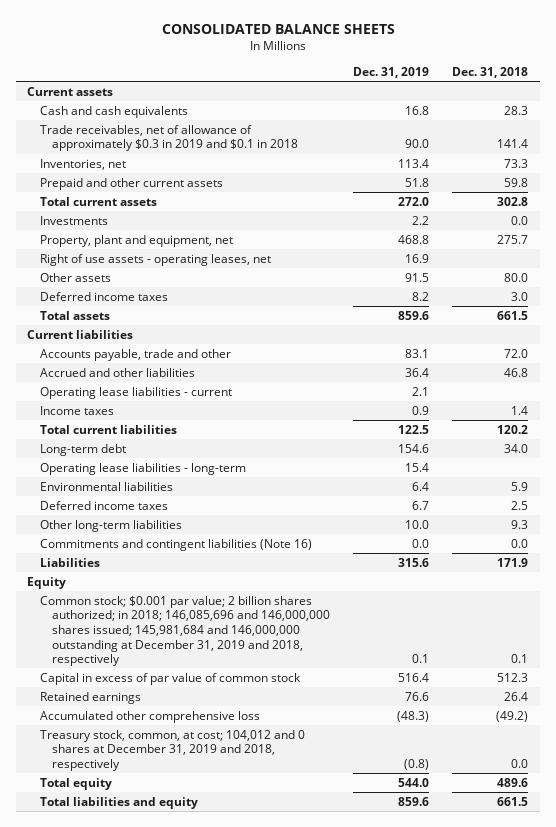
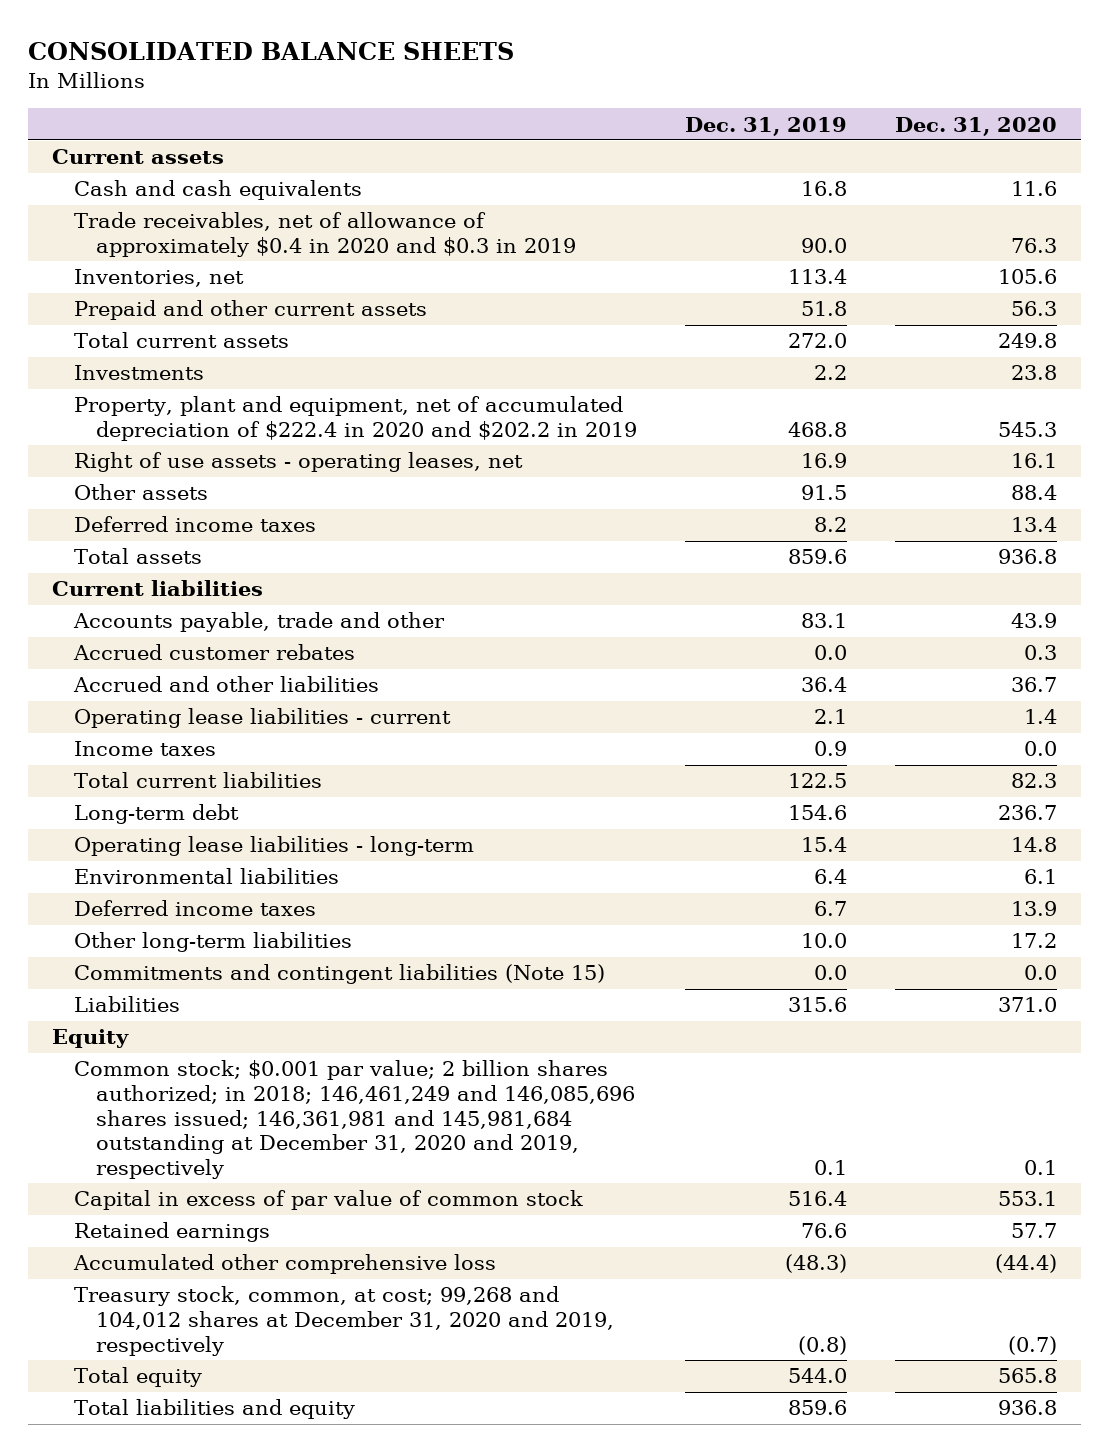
[452,67,529,79] Dec. 31, 2018 -> none
none -> [895,116,1058,136] Dec. 31, 2020
[39,124,299,152] Trade receivables, net of allowance of approximately $0.3 in 2019 and $0.1 in 2018 -> [74,212,577,257] Trade receivables, net of allowance of approximately $0.4 in 2020 and $0.3 in 2019
[39,234,233,247] Property, plant and equipment, net -> [74,396,638,441] Property, plant and equipment, net of accumulated depreciation of $222.4 in 2020 and $202.2 in 2019
none -> [73,644,356,661] Accrued customer rebates
[39,538,312,551] Commitments and contingent liabilities (Note 16) -> [74,964,606,985] Commitments and contingent liabilities (Note 15)
[39,595,331,667] Common stock; $0.001 par value; 2 billion shares authorized; in 2018; 146,085,696 and 146,000,000 shares issued; 145,981,684 and 146,000,000 outstanding at December 31, 2019 and 2018, respectively -> [74,1060,636,1180] Common stock; $0.001 par value; 2 billion shares authorized; in 2018; 146,461,249 and 146,085,696 shares issued; 146,361,981 and 145,981,684 outstanding at December 31, 2020 and 2019, respectively
[39,729,305,771] Treasury stock, common, at cost; 104,012 and 0 shares at December 31, 2019 and 2018, respectively -> [74,1286,615,1356] Treasury stock, common, at cost; 99,268 and 104,012 shares at December 31, 2020 and 2019, respectively

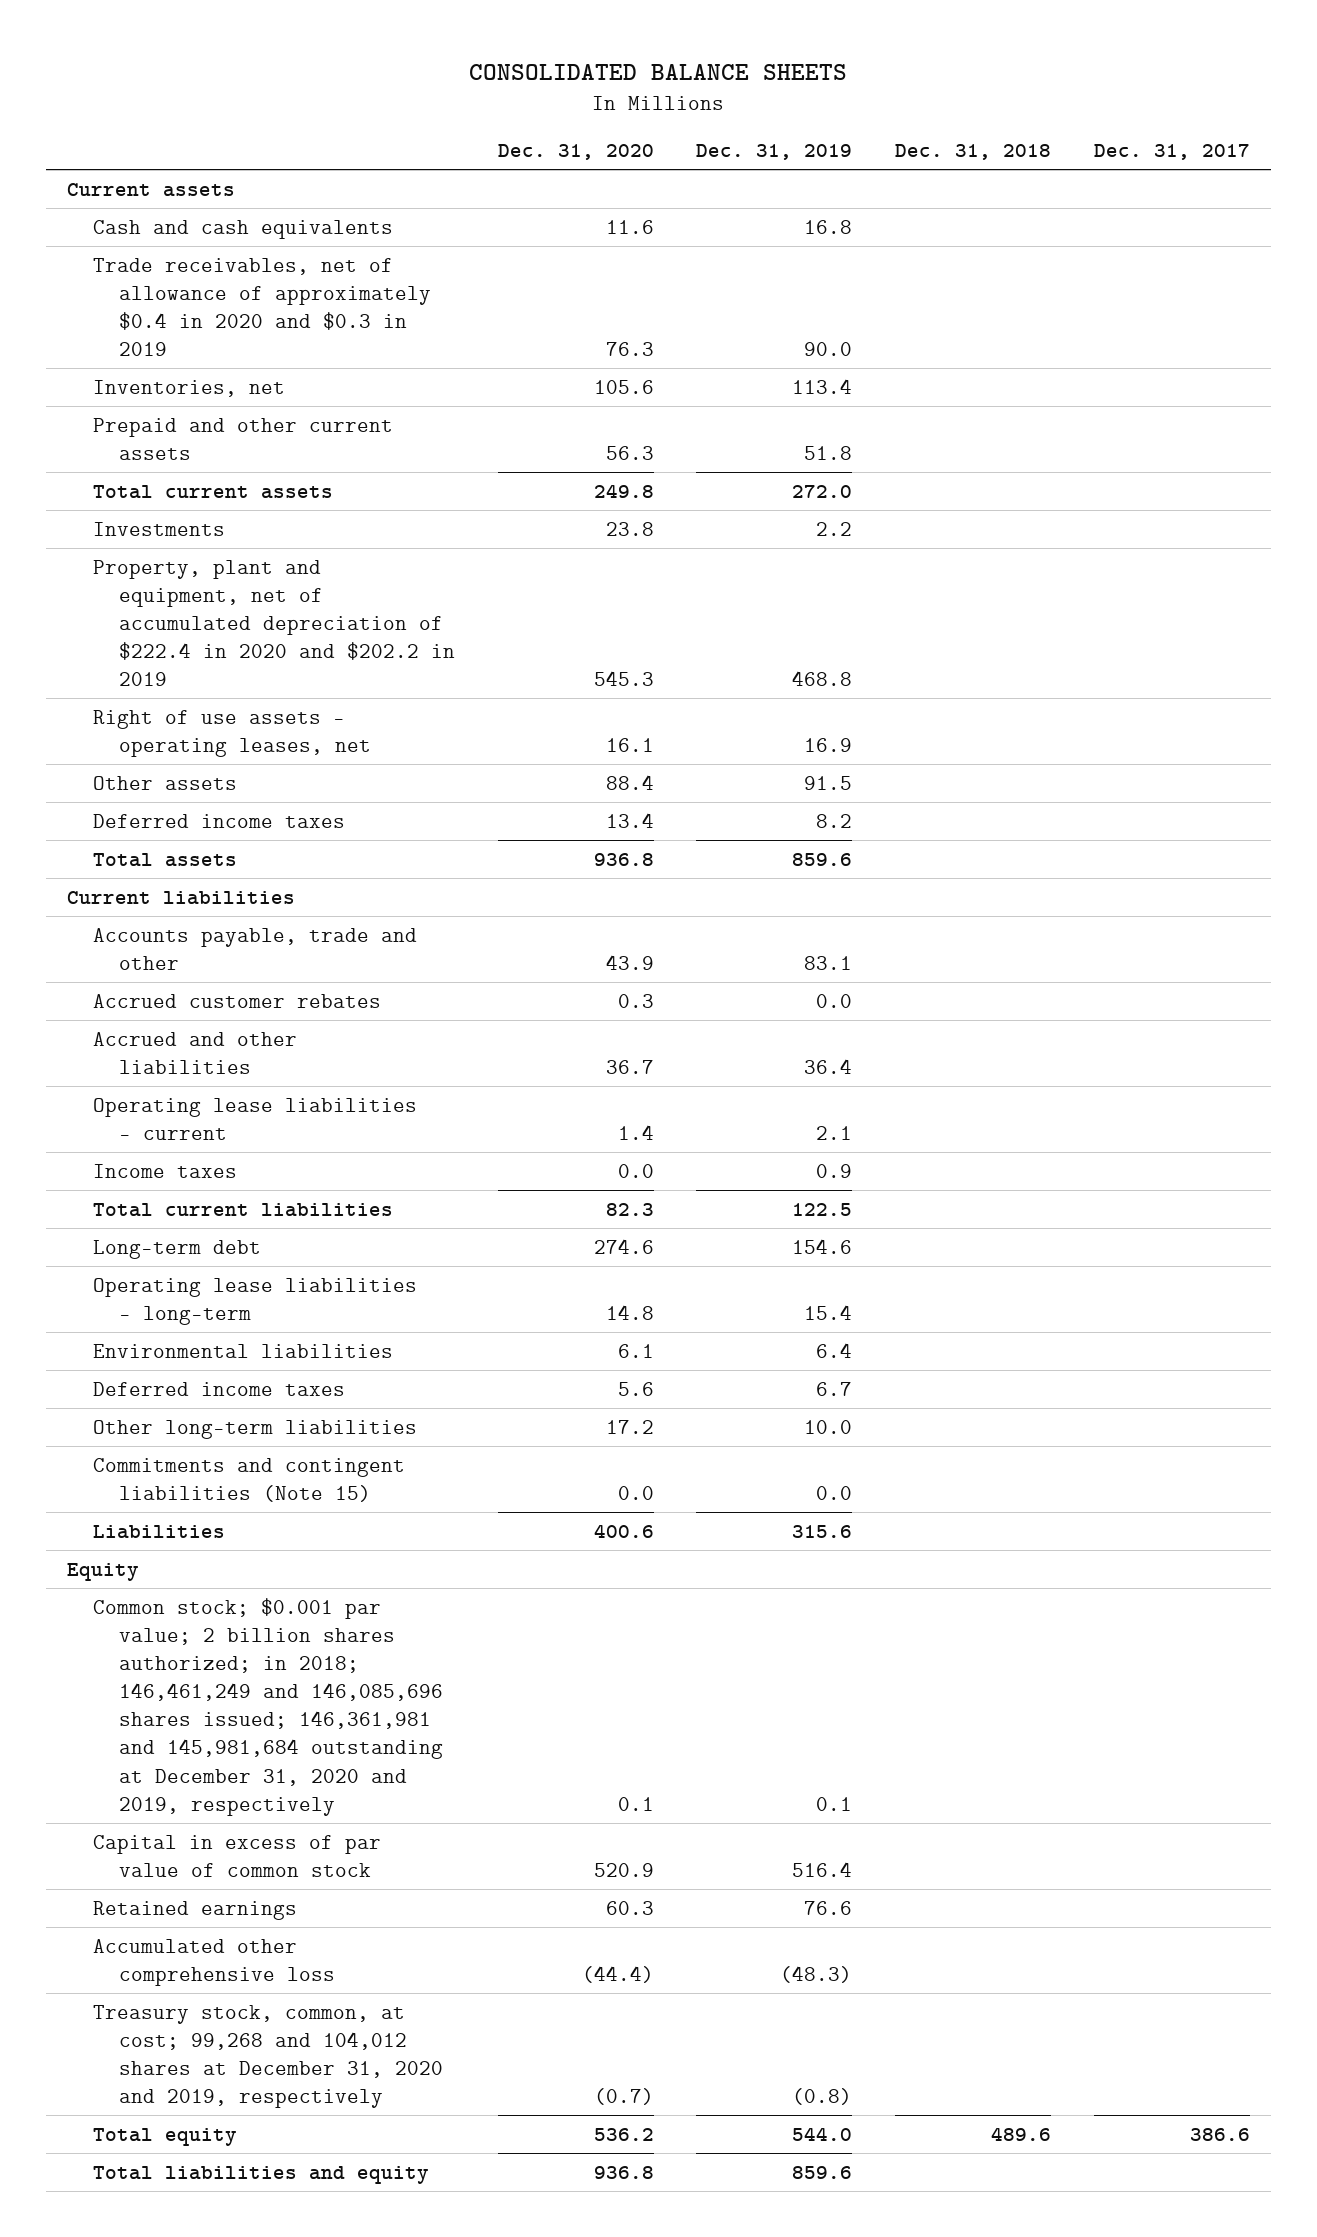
none -> [895,144,1052,161] Dec. 31, 2018
none -> [1093,144,1250,161] Dec. 31, 2017
[998,805,1058,821] 236.7 -> [593,1238,654,1254] 274.6
[1011,901,1058,917] 13.9 -> [617,1381,654,1396] 5.6
[998,997,1058,1013] 371.0 -> [593,1523,654,1538] 400.6
[998,1191,1058,1207] 553.1 -> [593,1862,654,1877] 520.9
[1011,1223,1058,1239] 57.7 -> [605,1900,654,1915] 60.3
[998,1368,1058,1384] 565.8 -> [593,2127,654,2141] 536.2

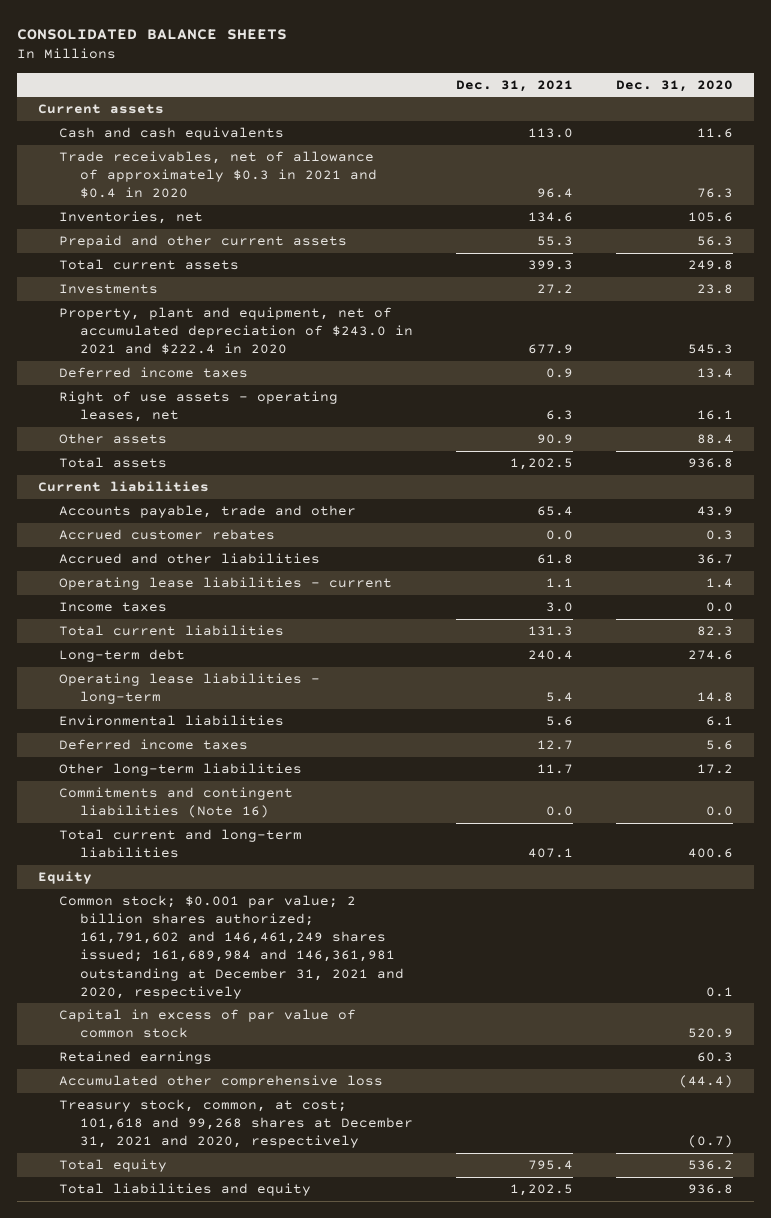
[696,144,853,161] Dec. 31, 2019 -> none
[895,144,1052,161] Dec. 31, 2018 -> none
[1093,144,1250,161] Dec. 31, 2017 -> none
none -> [455,79,573,92] Dec. 31, 2021
[93,257,432,357] Trade receivables, net of allowance of approximately $0.4 in 2020 and $0.3 in 2019 -> [59,151,378,199] Trade receivables, net of allowance of approximately $0.3 in 2021 and $0.4 in 2020
[93,559,456,687] Property, plant and equipment, net of accumulated depreciation of $222.4 in 2020 and $202.2 in 2019 -> [59,307,414,355] Property, plant and equipment, net of accumulated depreciation of $243.0 in 2021 and $222.4 in 2020
[93,813,346,828] Deferred income taxes -> [59,367,249,379] Deferred income taxes
[93,1457,406,1502] Commitments and contingent liabilities (Note 15) -> [59,787,294,819] Commitments and contingent liabilities (Note 16)
[93,1524,226,1539] Liabilities -> [59,829,303,859] Total current and long-term liabilities
[93,1597,444,1816] Common stock; $0.001 par value; 2 billion shares authorized; in 2018; 146,461,249 and 146,085,696 shares issued; 146,361,981 and 145,981,684 outstanding at December 31, 2020 and 2019, respectively -> [59,895,405,999] Common stock; $0.001 par value; 2 billion shares authorized; 161,791,602 and 146,461,249 shares issued; 161,689,984 and 146,361,981 outstanding at December 31, 2021 and 2020, respectively
[93,2004,444,2109] Treasury stock, common, at cost; 99,268 and 104,012 shares at December 31, 2020 and 2019, respectively -> [59,1099,414,1149] Treasury stock, common, at cost; 101,618 and 99,268 shares at December 31, 2021 and 2020, respectively

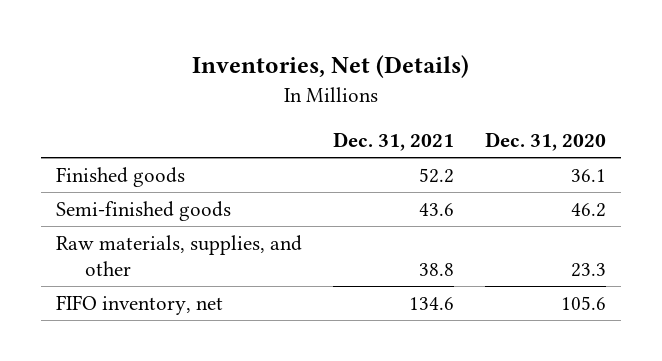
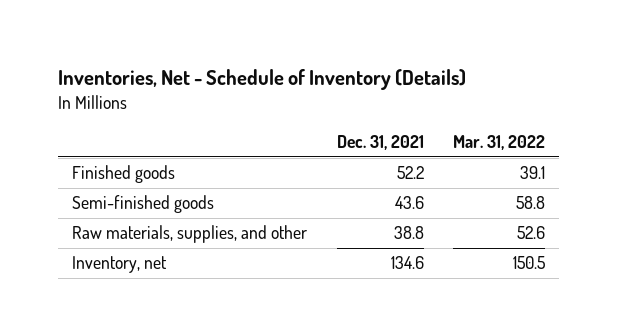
[191,55,469,79] Inventories, Net (Details) -> [57,69,466,91] Inventories, Net - Schedule of Inventory (Details)
[484,132,606,152] Dec. 31, 2020 -> none
none -> [452,135,545,151] Mar. 31, 2022
[56,294,224,315] FIFO inventory, net -> [72,256,168,274] Inventory, net

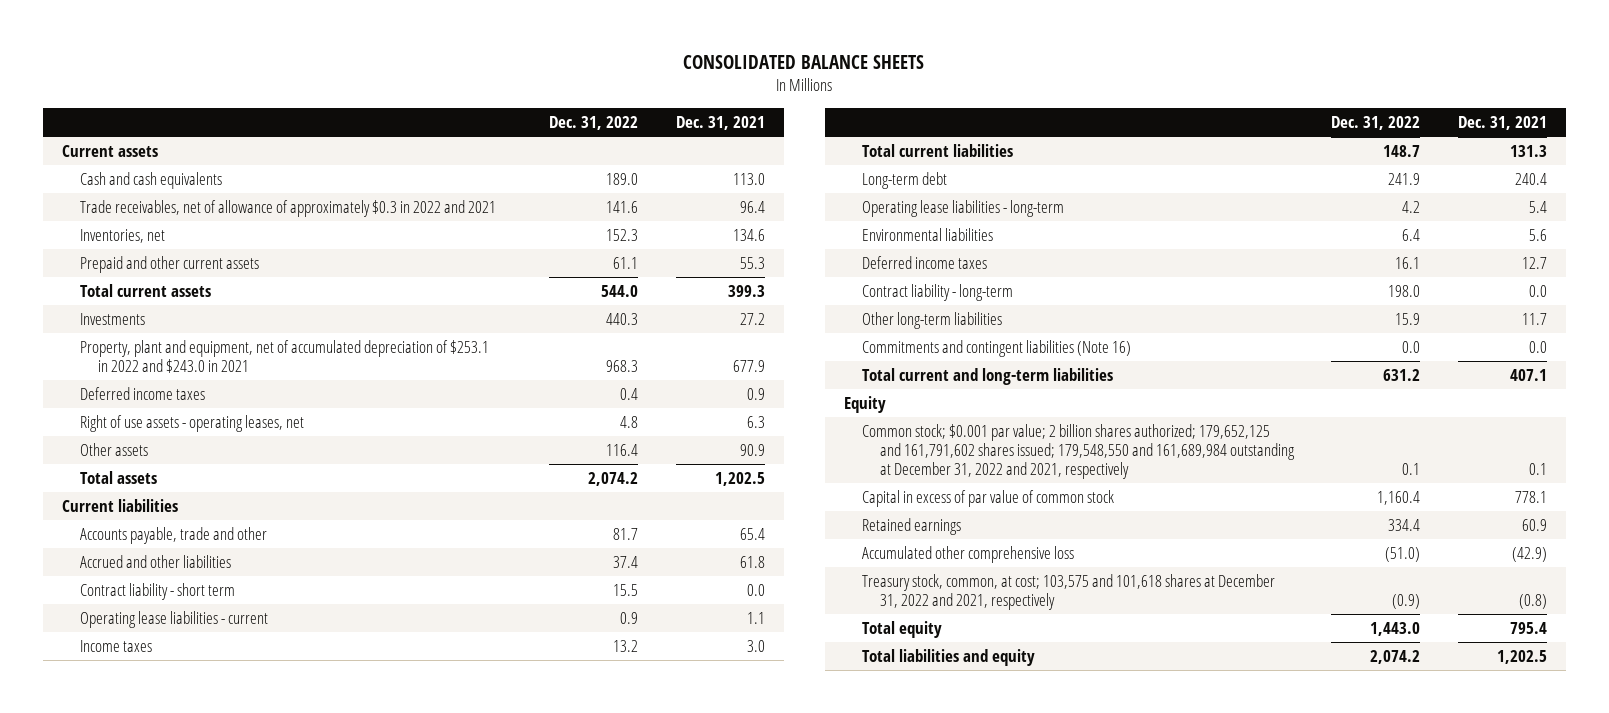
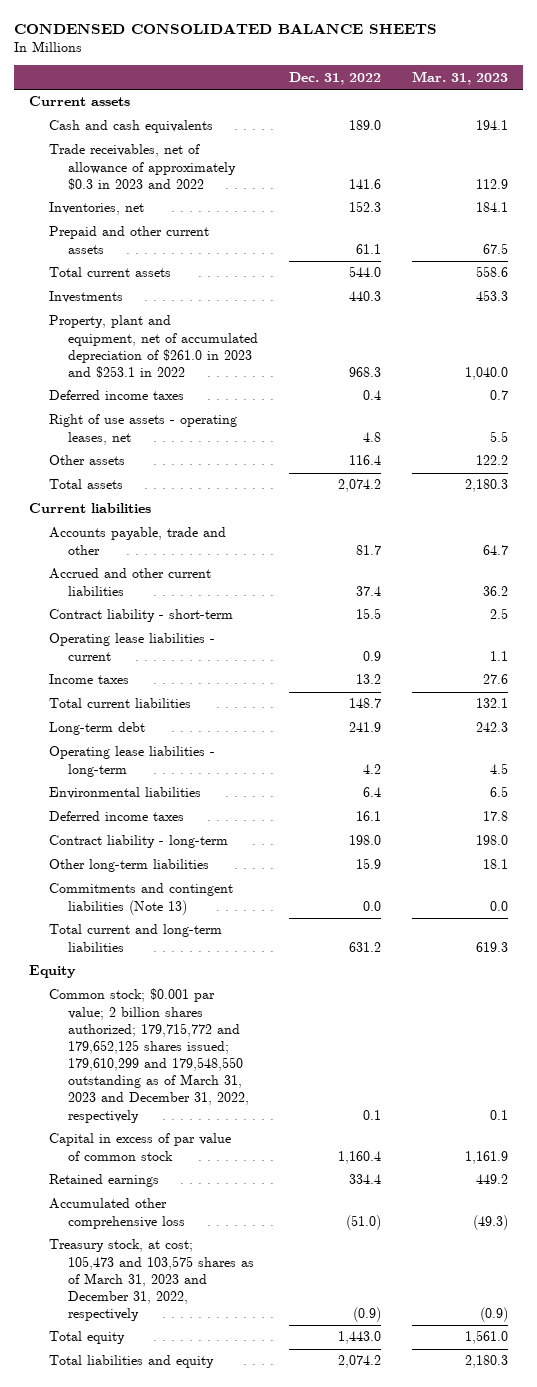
[683,54,925,69] CONSOLIDATED BALANCE SHEETS -> [13,23,437,35] CONDENSED CONSOLIDATED BALANCE SHEETS
[675,115,765,130] Dec. 31, 2021 -> none
none -> [411,70,508,85] Mar. 31, 2023
[79,200,496,218] Trade receivables, net of allowance of approximately $0.3 in 2022 and 2021 -> [48,144,237,190] Trade receivables, net of allowance of approximately $0.3 in 2023 and 2022
[79,340,489,374] Property, plant and equipment, net of accumulated depreciation of $253.1 in 2022 and $243.0 in 2021 -> [48,315,259,378] Property, plant and equipment, net of accumulated depreciation of $261.0 in 2023 and $253.1 in 2022
[79,555,231,569] Accrued and other liabilities -> [48,568,211,596] Accrued and other current liabilities
[79,583,235,601] Contract liability - short term -> [48,609,233,623] Contract liability - short-term
[861,340,1131,358] Commitments and contingent liabilities (Note 16) -> [48,883,233,915] Commitments and contingent liabilities (Note 13)
[861,424,1295,480] Common stock; $0.001 par value; 2 billion shares authorized; 179,652,125 and 161,791,602 shares issued; 179,548,550 and 161,689,984 outstanding at December 31, 2022 and 2021, respectively -> [48,988,250,1123] Common stock; $0.001 par value; 2 billion shares authorized; 179,715,772 and 179,652,125 shares issued; 179,610,299 and 179,548,550 outstanding as of March 31, 2023 and December 31, 2022, respectively
[861,574,1275,611] Treasury stock, common, at cost; 103,575 and 101,618 shares at December 31, 2022 and 2021, respectively -> [48,1239,255,1322] Treasury stock, at cost; 105,473 and 103,575 shares as of March 31, 2023 and December 31, 2022, respectively

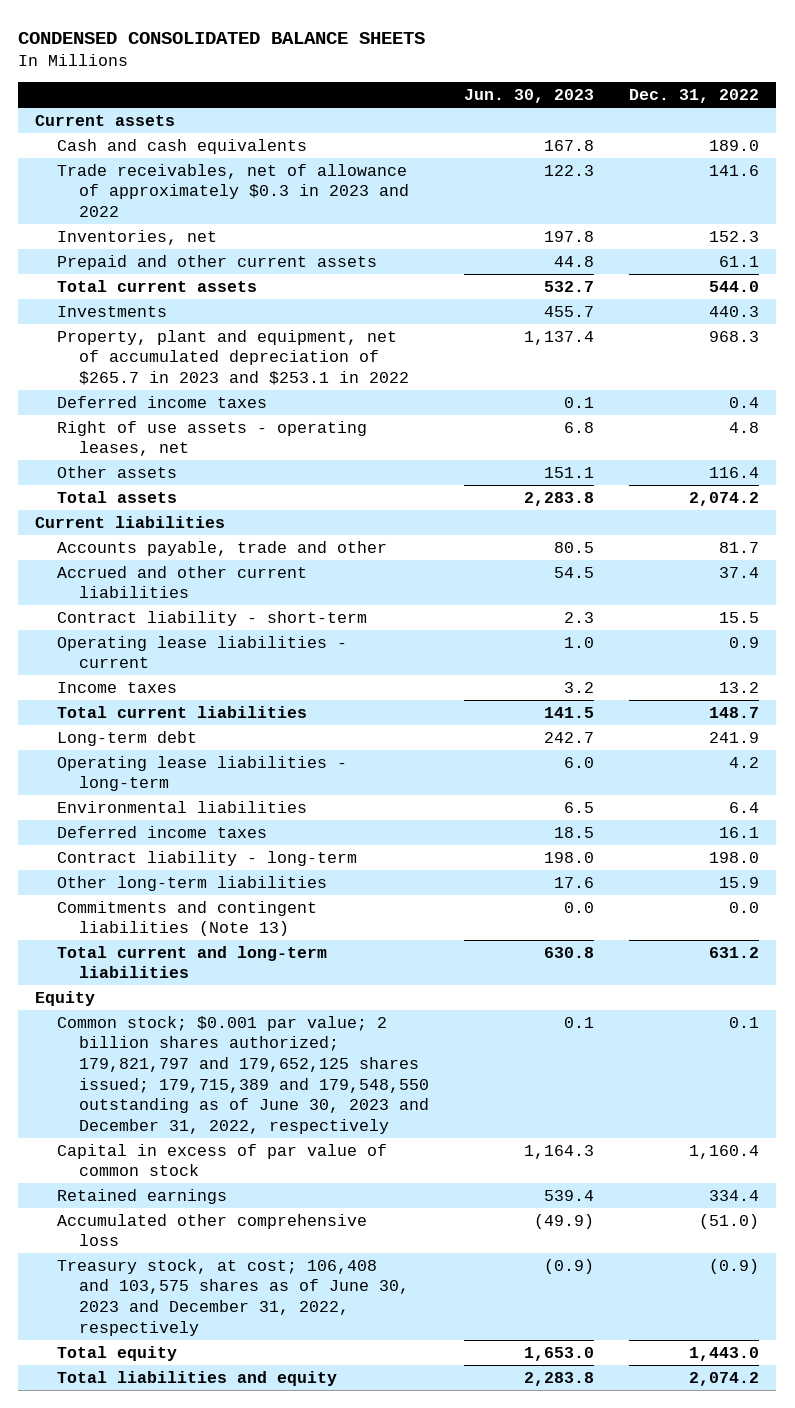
[411,70,508,85] Mar. 31, 2023 -> none
none -> [464,89,595,104] Jun. 30, 2023
[48,315,259,378] Property, plant and equipment, net of accumulated depreciation of $261.0 in 2023 and $253.1 in 2022 -> [57,329,410,386] Property, plant and equipment, net of accumulated depreciation of $265.7 in 2023 and $253.1 in 2022
[48,988,250,1123] Common stock; $0.001 par value; 2 billion shares authorized; 179,715,772 and 179,652,125 shares issued; 179,610,299 and 179,548,550 outstanding as of March 31, 2023 and December 31, 2022, respectively -> [57,1015,430,1134] Common stock; $0.001 par value; 2 billion shares authorized; 179,821,797 and 179,652,125 shares issued; 179,715,389 and 179,548,550 outstanding as of June 30, 2023 and December 31, 2022, respectively
[48,1239,255,1322] Treasury stock, at cost; 105,473 and 103,575 shares as of March 31, 2023 and December 31, 2022, respectively -> [57,1258,410,1336] Treasury stock, at cost; 106,408 and 103,575 shares as of June 30, 2023 and December 31, 2022, respectively

